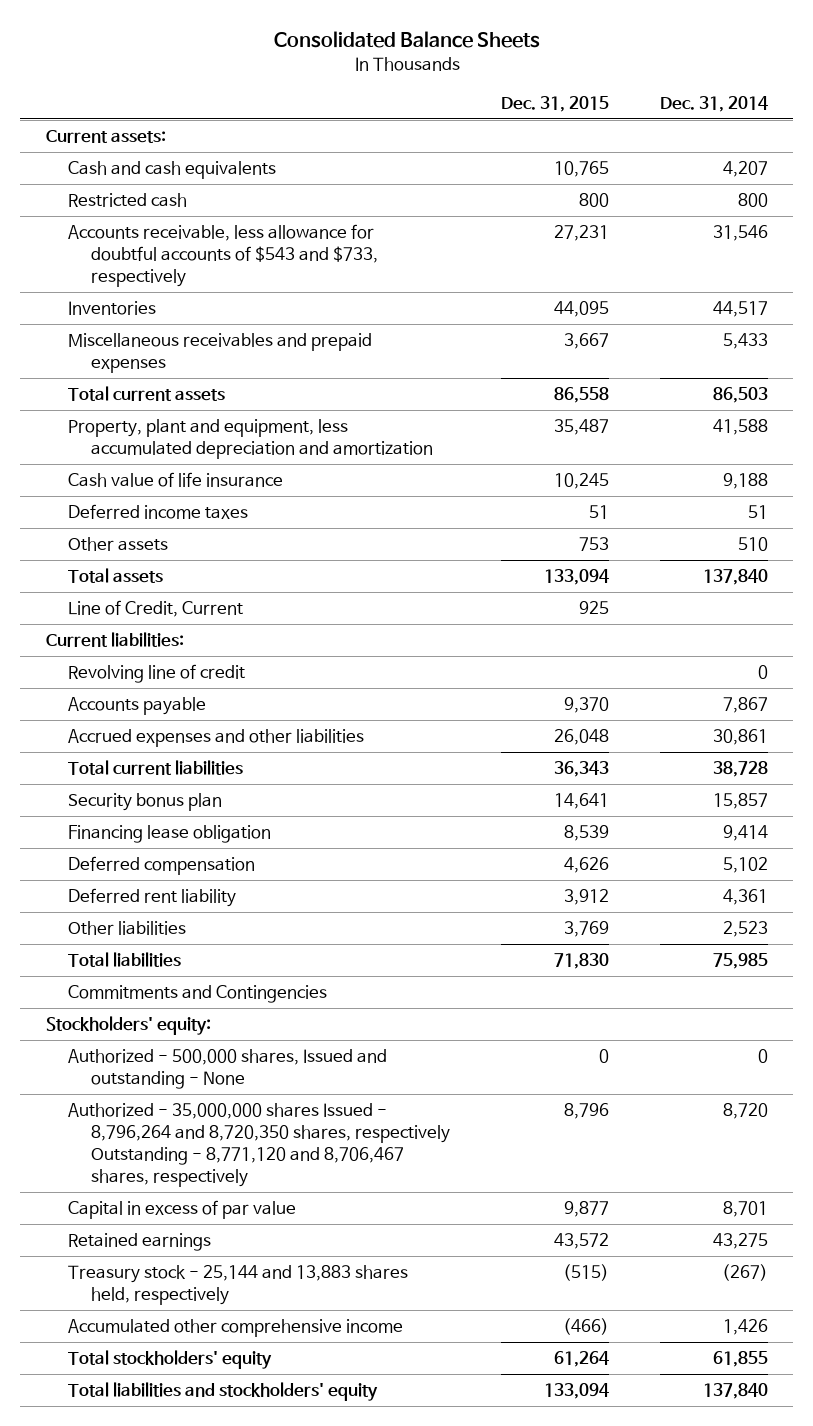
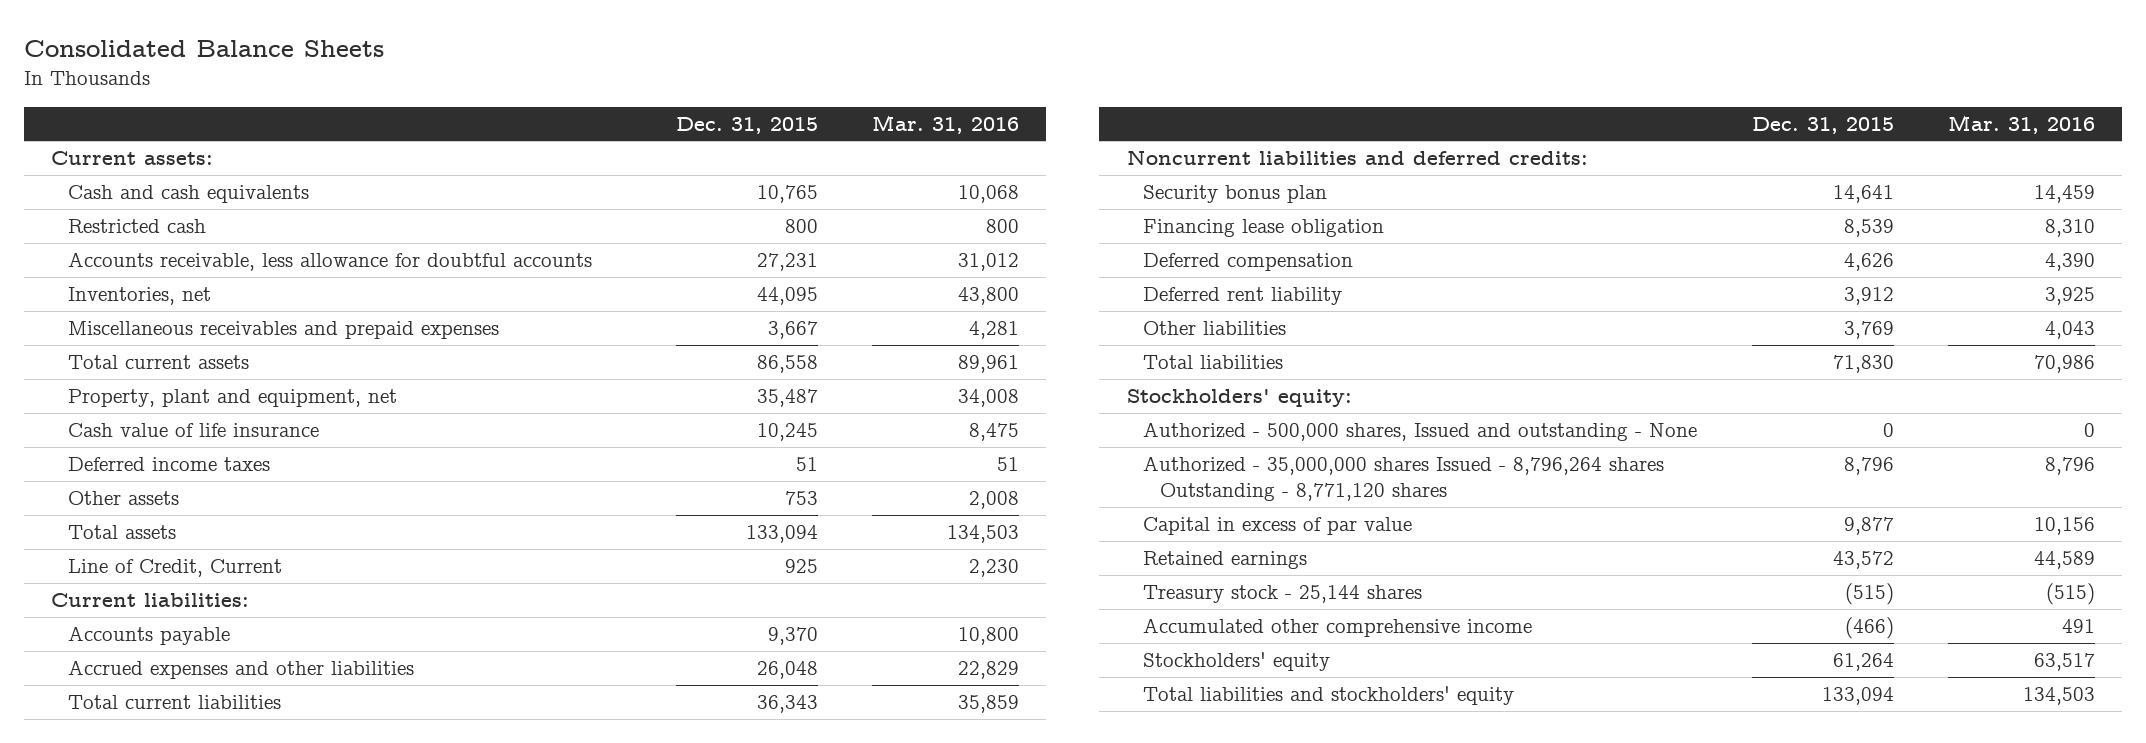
[659,96,768,113] Dec. 31, 2014 -> none
none -> [872,114,1020,134] Mar. 31, 2016
[68,223,379,288] Accounts receivable, less allowance for doubtful accounts of $543 and $733, respectively -> [67,252,592,272] Accounts receivable, less allowance for doubtful accounts
[68,300,157,315] Inventories -> [67,287,211,306] Inventories, net
[68,418,434,460] Property, plant and equipment, less accumulated depreciation and amortization -> [67,389,397,408] Property, plant and equipment, net
[68,663,246,683] Revolving line of credit -> none
none -> [1126,150,1588,166] Noncurrent liabilities and deferred credits:
[68,984,328,1003] Commitments and Contingencies -> none
[68,1102,451,1188] Authorized - 35,000,000 shares Issued - 8,796,264 and 8,720,350 shares, respectively Outstanding - 8,771,120 and 8,706,467 shares, respectively -> [1143,456,1665,502] Authorized - 35,000,000 shares Issued - 8,796,264 shares Outstanding - 8,771,120 shares
[68,1264,409,1306] Treasury stock - 25,144 and 13,883 shares held, respectively -> [1143,585,1423,604] Treasury stock - 25,144 shares
[68,1349,273,1369] Total stockholders' equity -> [1143,652,1331,672] Stockholders' equity

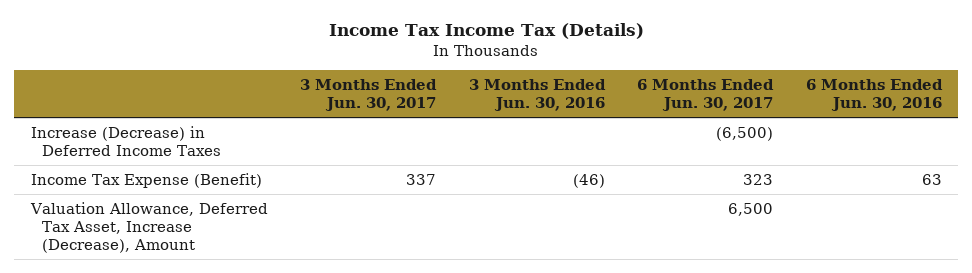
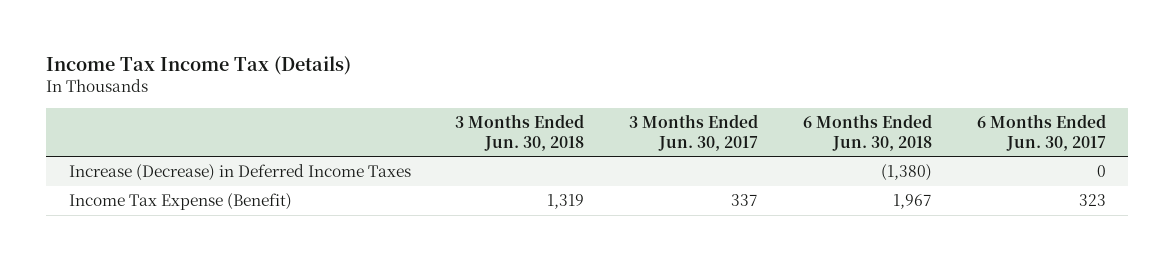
[468,79,606,111] 3 Months Ended Jun. 30, 2016 -> none
[805,79,943,111] 6 Months Ended Jun. 30, 2016 -> none
none -> [455,113,585,151] 3 Months Ended Jun. 30, 2018
none -> [803,113,933,151] 6 Months Ended Jun. 30, 2018
[716,126,774,141] (6,500) -> [1096,165,1106,178] 0
[29,201,268,253] Valuation Allowance, Deferred Tax Asset, Increase (Decrease), Amount -> none

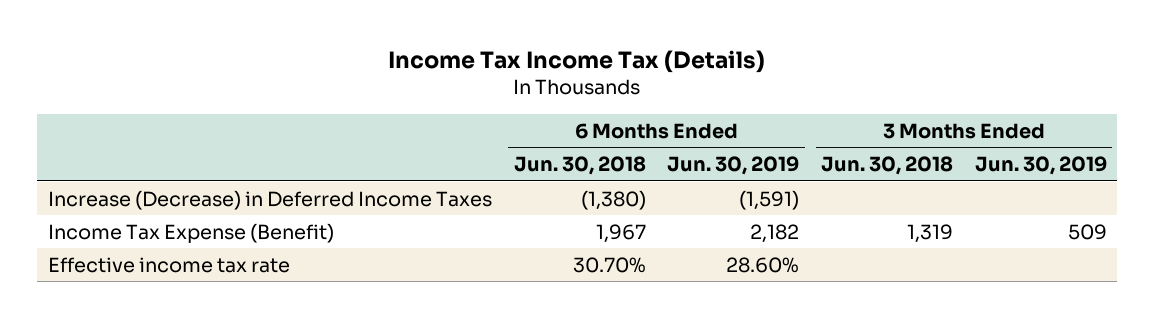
[629,113,759,151] 3 Months Ended Jun. 30, 2017 -> none
[976,113,1106,151] 6 Months Ended Jun. 30, 2017 -> none
none -> [667,156,800,176] Jun. 30, 2019
none -> [974,156,1107,176] Jun. 30, 2019
none -> [48,256,291,273] Effective income tax rate

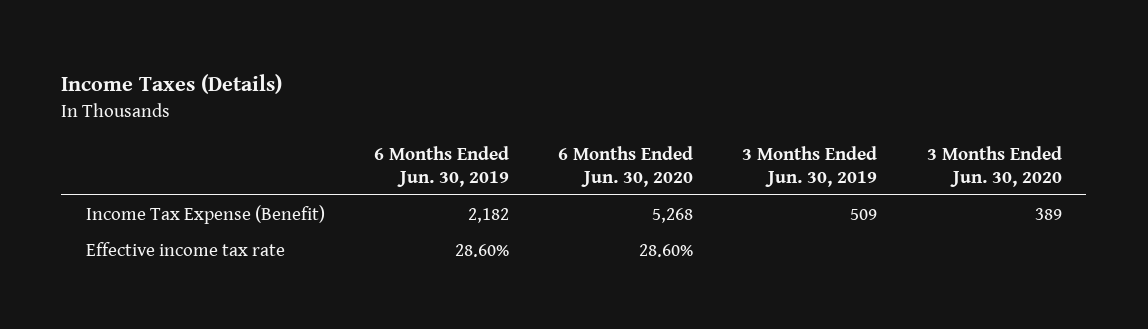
[388,49,766,73] Income Tax Income Tax (Details) -> [61,74,283,95] Income Taxes (Details)
[513,156,646,176] Jun. 30, 2018 -> none
[820,156,953,176] Jun. 30, 2018 -> none
none -> [558,146,694,187] 6 Months Ended Jun. 30, 2020
none -> [926,146,1062,187] 3 Months Ended Jun. 30, 2020
[48,189,493,210] Increase (Decrease) in Deferred Income Taxes -> none

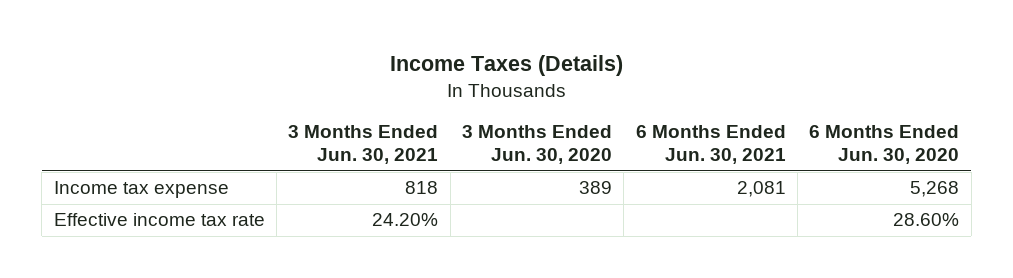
[374,146,510,187] 6 Months Ended Jun. 30, 2019 -> none
[742,146,878,187] 3 Months Ended Jun. 30, 2019 -> none
none -> [288,124,439,165] 3 Months Ended Jun. 30, 2021
none -> [635,124,786,165] 6 Months Ended Jun. 30, 2021
[85,205,325,225] Income Tax Expense (Benefit) -> [53,181,229,199] Income tax expense

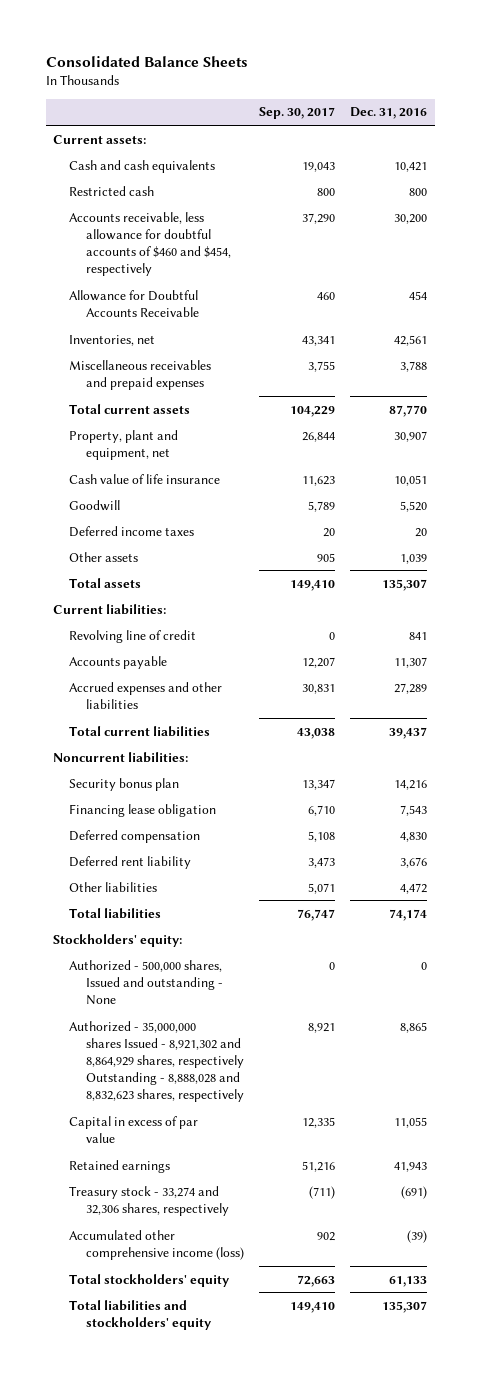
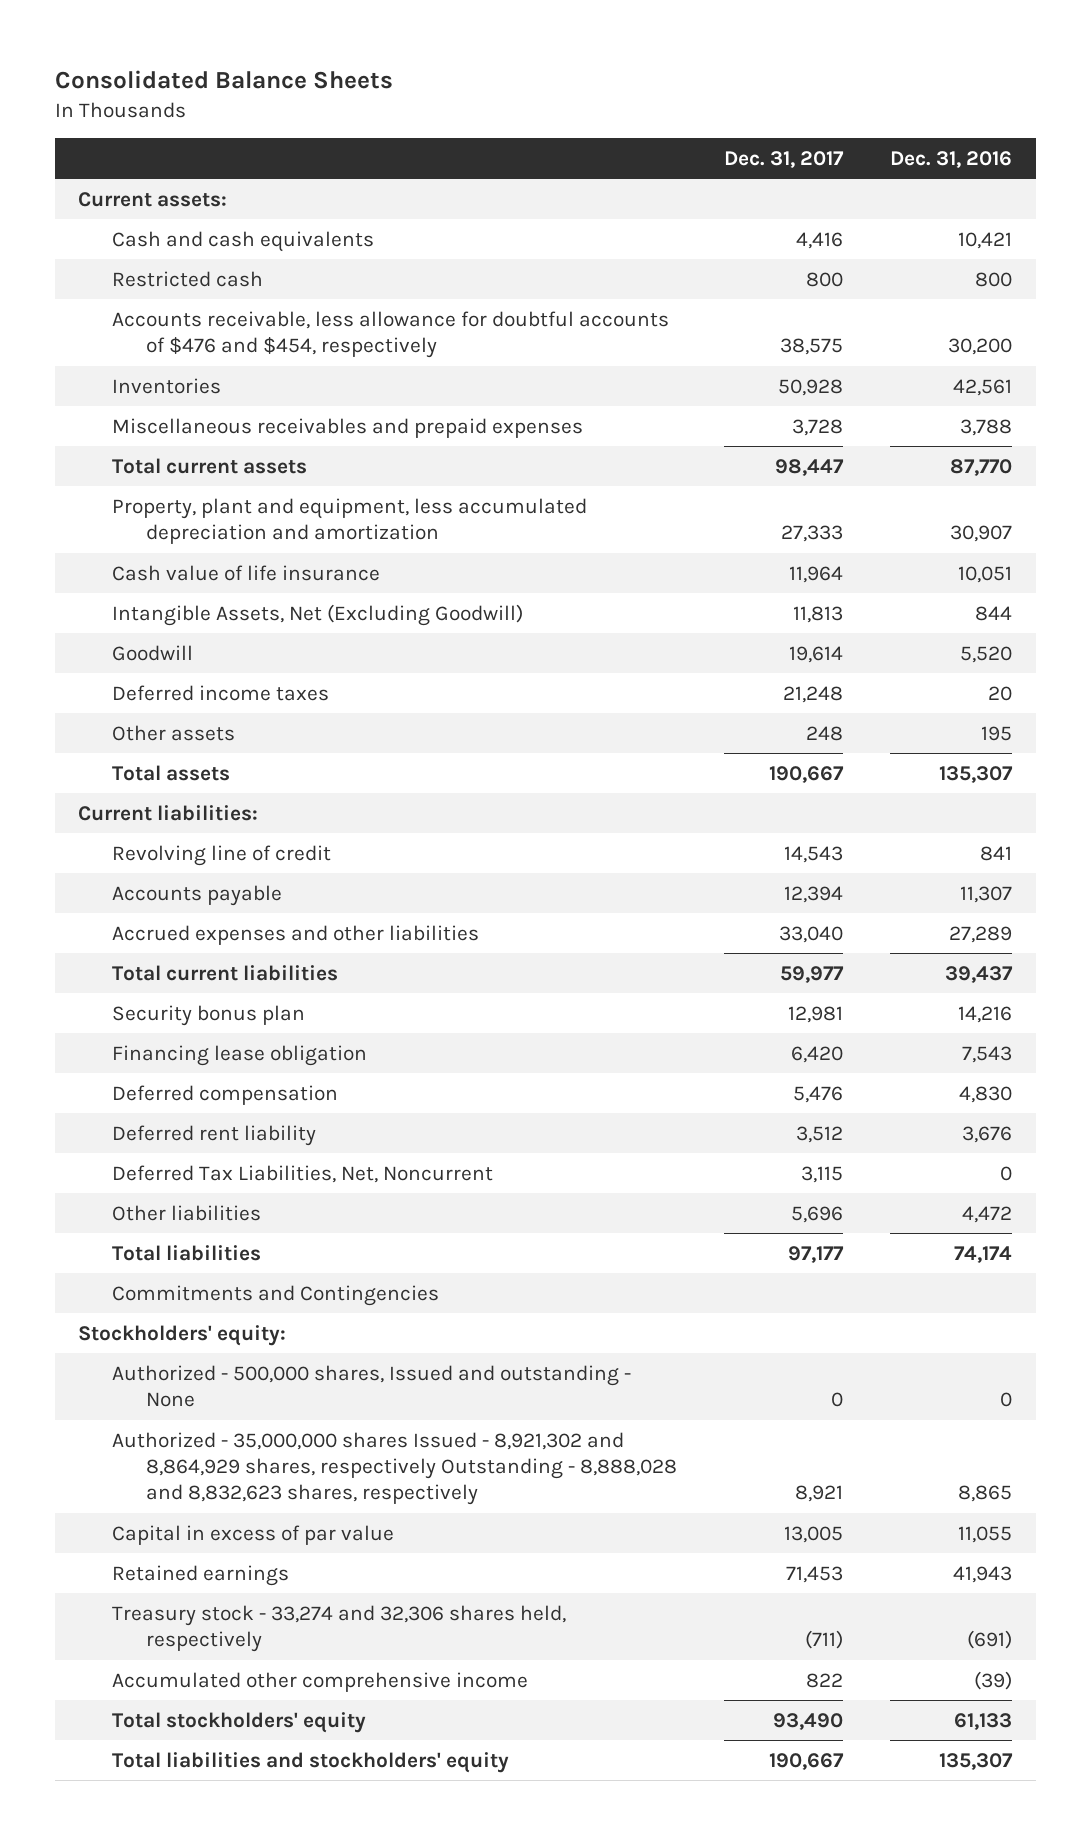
[258,107,335,120] Sep. 30, 2017 -> none
none -> [724,150,845,168] Dec. 31, 2017
[69,289,199,317] Allowance for Doubtful Accounts Receivable -> none
[69,211,231,277] Accounts receivable, less allowance for doubtful accounts of $460 and $454, respectively -> [112,310,670,359] Accounts receivable, less allowance for doubtful accounts of $476 and $454, respectively
[69,334,156,346] Inventories, net -> [112,377,222,394] Inventories
[69,429,179,460] Property, plant and equipment, net -> [112,497,588,545] Property, plant and equipment, less accumulated depreciation and amortization
none -> [112,603,524,626] Intangible Assets, Net (Excluding Goodwill)
[399,553,427,564] 1,039 -> [981,725,1013,741] 195
[53,751,189,763] Noncurrent liabilities: -> none
none -> [112,1164,494,1183] Deferred Tax Liabilities, Net, Noncurrent
none -> [112,1284,440,1306] Commitments and Contingencies
[69,1185,229,1216] Treasury stock - 33,274 and 32,306 shares, respectively -> [112,1604,567,1653] Treasury stock - 33,274 and 32,306 shares held, respectively
[69,1229,244,1260] Accumulated other comprehensive income (loss) -> [112,1671,529,1692] Accumulated other comprehensive income

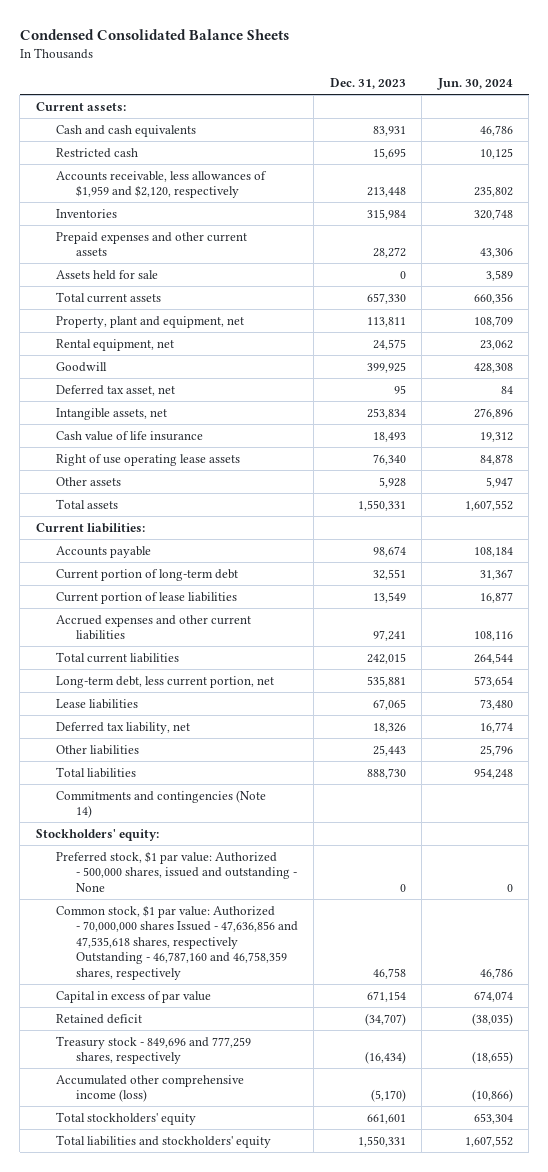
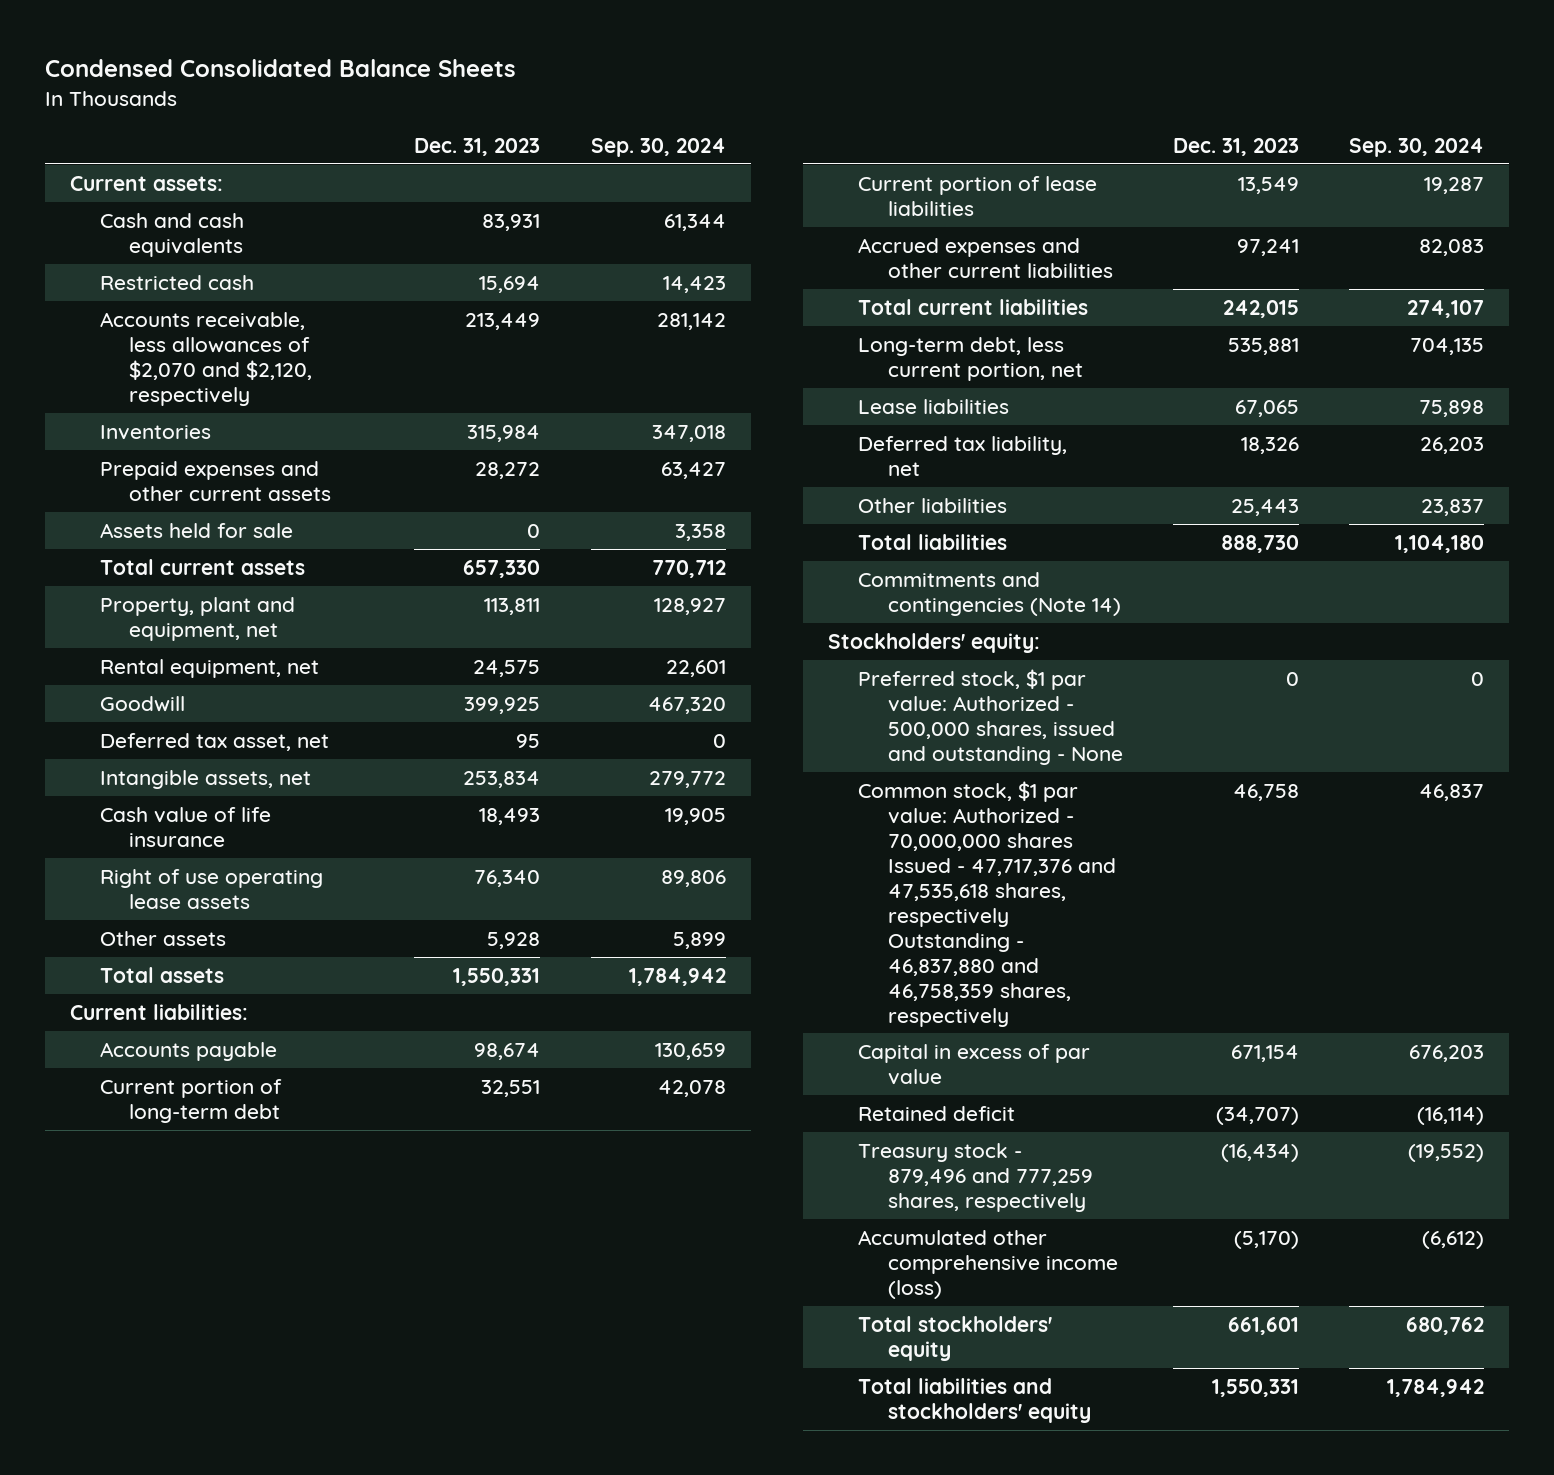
[436,78,513,91] Jun. 30, 2024 -> none
none -> [590,137,726,157] Sep. 30, 2024
[372,147,406,159] 15,695 -> [479,275,541,293] 15,694
[55,170,267,199] Accounts receivable, less allowances of $1,959 and $2,120, respectively -> [99,311,313,406] Accounts receivable, less allowances of $2,070 and $2,120, respectively
[366,187,406,198] 213,448 -> [465,312,541,330] 213,449
[55,904,299,980] Common stock, $1 par value: Authorized - 70,000,000 shares Issued - 47,636,856 and 47,535,618 shares, respectively Outstanding - 46,787,160 and 46,758,359 shares, respectively -> [857,780,1116,1027] Common stock, $1 par value: Authorized - 70,000,000 shares Issued - 47,717,376 and 47,535,618 shares, respectively Outstanding - 46,837,880 and 46,758,359 shares, respectively
[55,1035,251,1065] Treasury stock - 849,696 and 777,259 shares, respectively -> [857,1142,1093,1212] Treasury stock - 879,496 and 777,259 shares, respectively

